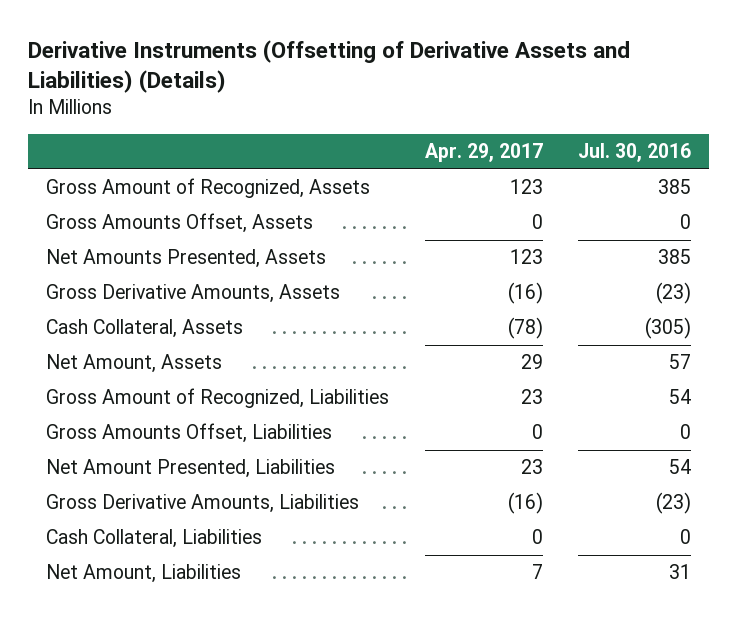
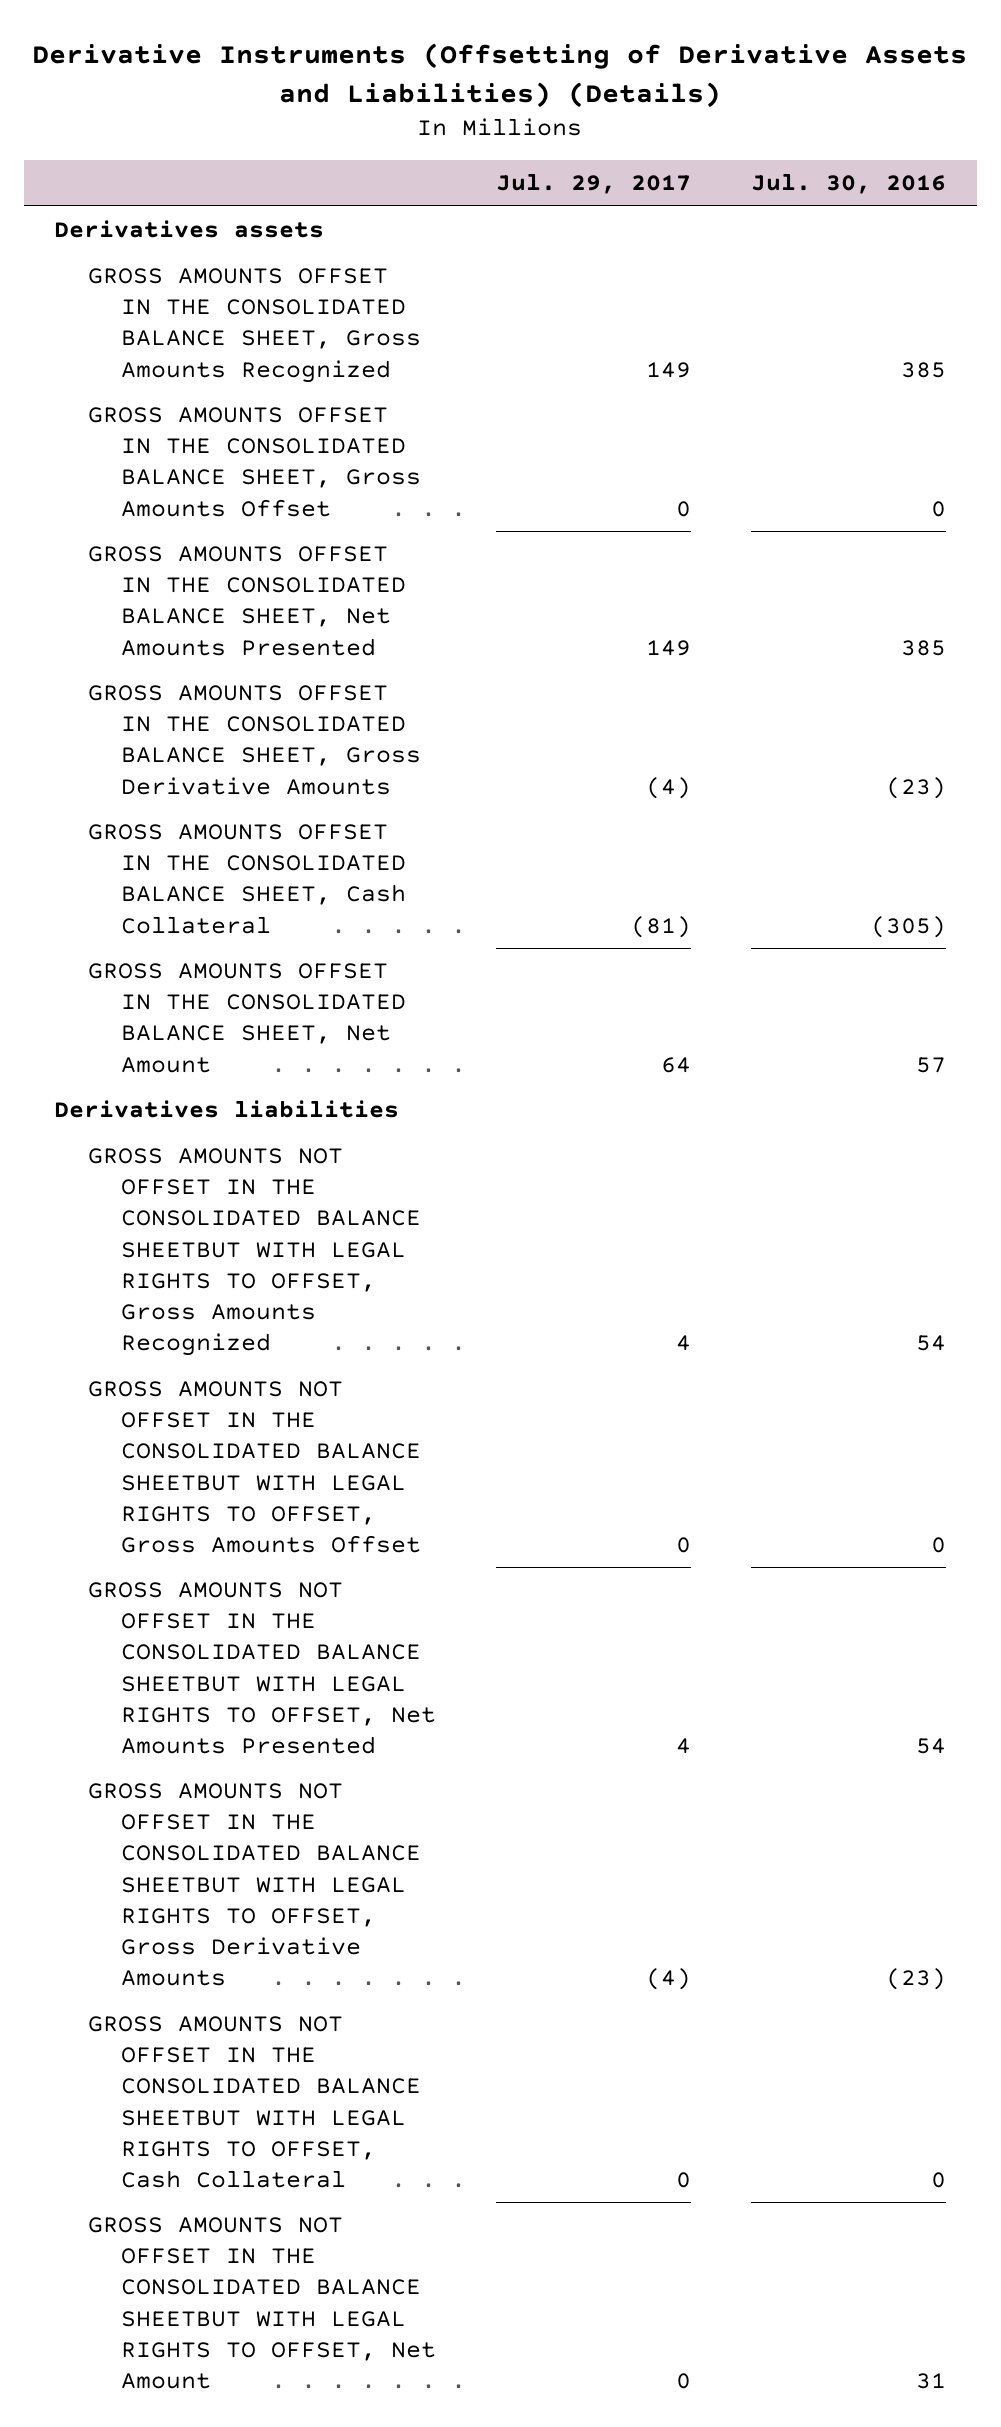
[424,143,543,163] Apr. 29, 2017 -> none
none -> [495,173,691,195] Jul. 29, 2017
none -> [54,220,325,239] Derivatives assets
[45,178,370,199] Gross Amount of Recognized, Assets -> [87,268,421,383] GROSS AMOUNTS OFFSET IN THE CONSOLIDATED BALANCE SHEET, Gross Amounts Recognized
[45,213,313,234] Gross Amounts Offset, Assets -> [87,407,421,517] GROSS AMOUNTS OFFSET IN THE CONSOLIDATED BALANCE SHEET, Gross Amounts Offset
[45,249,326,269] Net Amounts Presented, Assets -> [87,546,406,656] GROSS AMOUNTS OFFSET IN THE CONSOLIDATED BALANCE SHEET, Net Amounts Presented
[45,284,340,304] Gross Derivative Amounts, Assets -> [87,685,421,795] GROSS AMOUNTS OFFSET IN THE CONSOLIDATED BALANCE SHEET, Gross Derivative Amounts
[45,319,243,339] Cash Collateral, Assets -> [87,824,406,934] GROSS AMOUNTS OFFSET IN THE CONSOLIDATED BALANCE SHEET, Cash Collateral
[45,354,222,374] Net Amount, Assets -> [87,963,406,1073] GROSS AMOUNTS OFFSET IN THE CONSOLIDATED BALANCE SHEET, Net Amount
none -> [54,1100,400,1119] Derivatives liabilities
[45,388,389,409] Gross Amount of Recognized, Liabilities -> [87,1148,421,1356] GROSS AMOUNTS NOT OFFSET IN THE CONSOLIDATED BALANCE SHEETBUT WITH LEGAL RIGHTS TO OFFSET, Gross Amounts Recognized
[45,423,332,444] Gross Amounts Offset, Liabilities -> [87,1381,421,1553] GROSS AMOUNTS NOT OFFSET IN THE CONSOLIDATED BALANCE SHEETBUT WITH LEGAL RIGHTS TO OFFSET, Gross Amounts Offset
[45,459,335,479] Net Amount Presented, Liabilities -> [87,1582,436,1754] GROSS AMOUNTS NOT OFFSET IN THE CONSOLIDATED BALANCE SHEETBUT WITH LEGAL RIGHTS TO OFFSET, Net Amounts Presented
[45,494,359,514] Gross Derivative Amounts, Liabilities -> [87,1783,421,1986] GROSS AMOUNTS NOT OFFSET IN THE CONSOLIDATED BALANCE SHEETBUT WITH LEGAL RIGHTS TO OFFSET, Gross Derivative Amounts
[45,529,262,549] Cash Collateral, Liabilities -> [87,2016,421,2188] GROSS AMOUNTS NOT OFFSET IN THE CONSOLIDATED BALANCE SHEETBUT WITH LEGAL RIGHTS TO OFFSET, Cash Collateral
[45,564,241,584] Net Amount, Liabilities -> [87,2217,436,2389] GROSS AMOUNTS NOT OFFSET IN THE CONSOLIDATED BALANCE SHEETBUT WITH LEGAL RIGHTS TO OFFSET, Net Amount

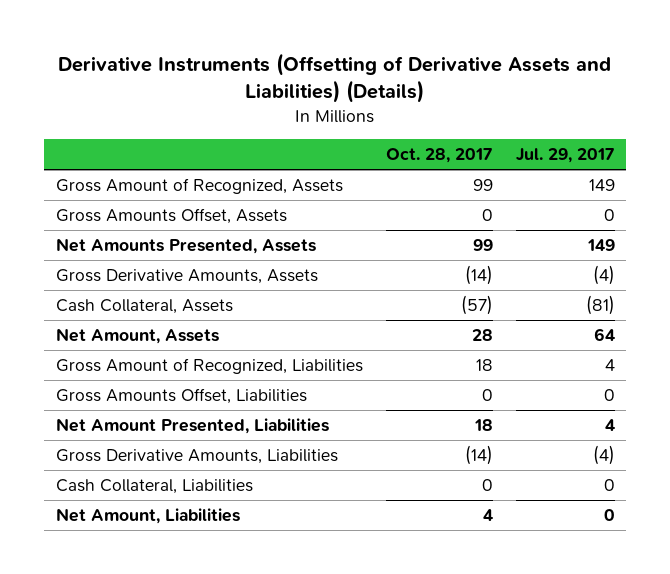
[751,173,947,195] Jul. 30, 2016 -> none
none -> [385,148,493,164] Oct. 28, 2017
[54,220,325,239] Derivatives assets -> none
[54,1100,400,1119] Derivatives liabilities -> none
[87,268,421,383] GROSS AMOUNTS OFFSET IN THE CONSOLIDATED BALANCE SHEET, Gross Amounts Recognized -> [55,178,343,195] Gross Amount of Recognized, Assets
[87,407,421,517] GROSS AMOUNTS OFFSET IN THE CONSOLIDATED BALANCE SHEET, Gross Amounts Offset -> [55,208,287,225] Gross Amounts Offset, Assets
[87,546,406,656] GROSS AMOUNTS OFFSET IN THE CONSOLIDATED BALANCE SHEET, Net Amounts Presented -> [55,238,316,255] Net Amounts Presented, Assets
[87,685,421,795] GROSS AMOUNTS OFFSET IN THE CONSOLIDATED BALANCE SHEET, Gross Derivative Amounts -> [55,269,318,285] Gross Derivative Amounts, Assets
[87,824,406,934] GROSS AMOUNTS OFFSET IN THE CONSOLIDATED BALANCE SHEET, Cash Collateral -> [55,299,233,315] Cash Collateral, Assets
[87,963,406,1073] GROSS AMOUNTS OFFSET IN THE CONSOLIDATED BALANCE SHEET, Net Amount -> [55,328,219,345] Net Amount, Assets
[87,1148,421,1356] GROSS AMOUNTS NOT OFFSET IN THE CONSOLIDATED BALANCE SHEETBUT WITH LEGAL RIGHTS TO OFFSET, Gross Amounts Recognized -> [55,358,363,375] Gross Amount of Recognized, Liabilities
[87,1381,421,1553] GROSS AMOUNTS NOT OFFSET IN THE CONSOLIDATED BALANCE SHEETBUT WITH LEGAL RIGHTS TO OFFSET, Gross Amounts Offset -> [55,388,307,405] Gross Amounts Offset, Liabilities
[87,1582,436,1754] GROSS AMOUNTS NOT OFFSET IN THE CONSOLIDATED BALANCE SHEETBUT WITH LEGAL RIGHTS TO OFFSET, Net Amounts Presented -> [55,418,329,435] Net Amount Presented, Liabilities
[87,1783,421,1986] GROSS AMOUNTS NOT OFFSET IN THE CONSOLIDATED BALANCE SHEETBUT WITH LEGAL RIGHTS TO OFFSET, Gross Derivative Amounts -> [55,449,338,465] Gross Derivative Amounts, Liabilities
[87,2016,421,2188] GROSS AMOUNTS NOT OFFSET IN THE CONSOLIDATED BALANCE SHEETBUT WITH LEGAL RIGHTS TO OFFSET, Cash Collateral -> [55,479,253,495] Cash Collateral, Liabilities
[87,2217,436,2389] GROSS AMOUNTS NOT OFFSET IN THE CONSOLIDATED BALANCE SHEETBUT WITH LEGAL RIGHTS TO OFFSET, Net Amount -> [55,508,240,525] Net Amount, Liabilities

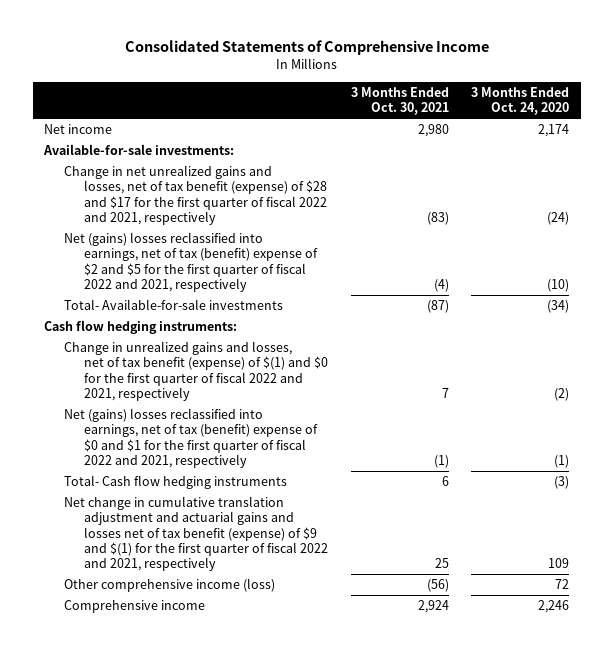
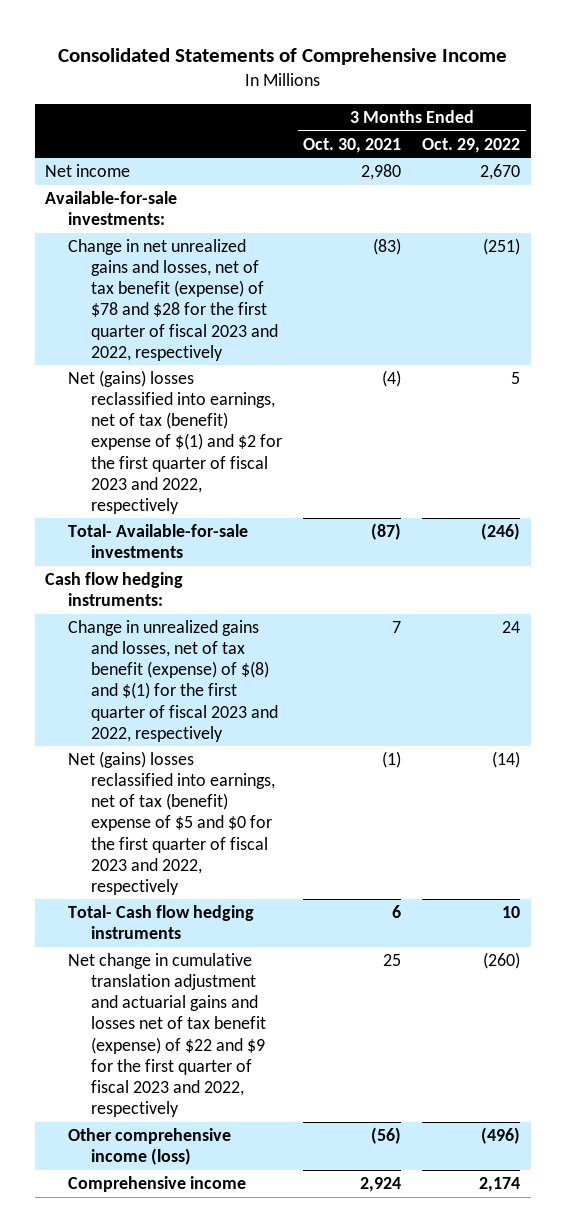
[471,87,570,116] 3 Months Ended Oct. 24, 2020 -> none
none -> [422,137,521,153] Oct. 29, 2022
[64,165,327,225] Change in net unrealized gains and losses, net of tax benefit (expense) of $28 and $17 for the first quarter of fiscal 2022 and 2021, respectively -> [68,239,279,361] Change in net unrealized gains and losses, net of tax benefit (expense) of $78 and $28 for the first quarter of fiscal 2023 and 2022, respectively
[64,232,318,292] Net (gains) losses reclassified into earnings, net of tax (benefit) expense of $2 and $5 for the first quarter of fiscal 2022 and 2021, respectively -> [68,370,283,514] Net (gains) losses reclassified into earnings, net of tax (benefit) expense of $(1) and $2 for the first quarter of fiscal 2023 and 2022, respectively
[64,341,328,401] Change in unrealized gains and losses, net of tax benefit (expense) of $(1) and $0 for the first quarter of fiscal 2022 and 2021, respectively -> [68,620,279,742] Change in unrealized gains and losses, net of tax benefit (expense) of $(8) and $(1) for the first quarter of fiscal 2023 and 2022, respectively
[64,408,318,468] Net (gains) losses reclassified into earnings, net of tax (benefit) expense of $0 and $1 for the first quarter of fiscal 2022 and 2021, respectively -> [68,751,276,895] Net (gains) losses reclassified into earnings, net of tax (benefit) expense of $5 and $0 for the first quarter of fiscal 2023 and 2022, respectively
[64,496,328,572] Net change in cumulative translation adjustment and actuarial gains and losses net of tax benefit (expense) of $9 and $(1) for the first quarter of fiscal 2022 and 2021, respectively -> [68,953,267,1117] Net change in cumulative translation adjustment and actuarial gains and losses net of tax benefit (expense) of $22 and $9 for the first quarter of fiscal 2023 and 2022, respectively

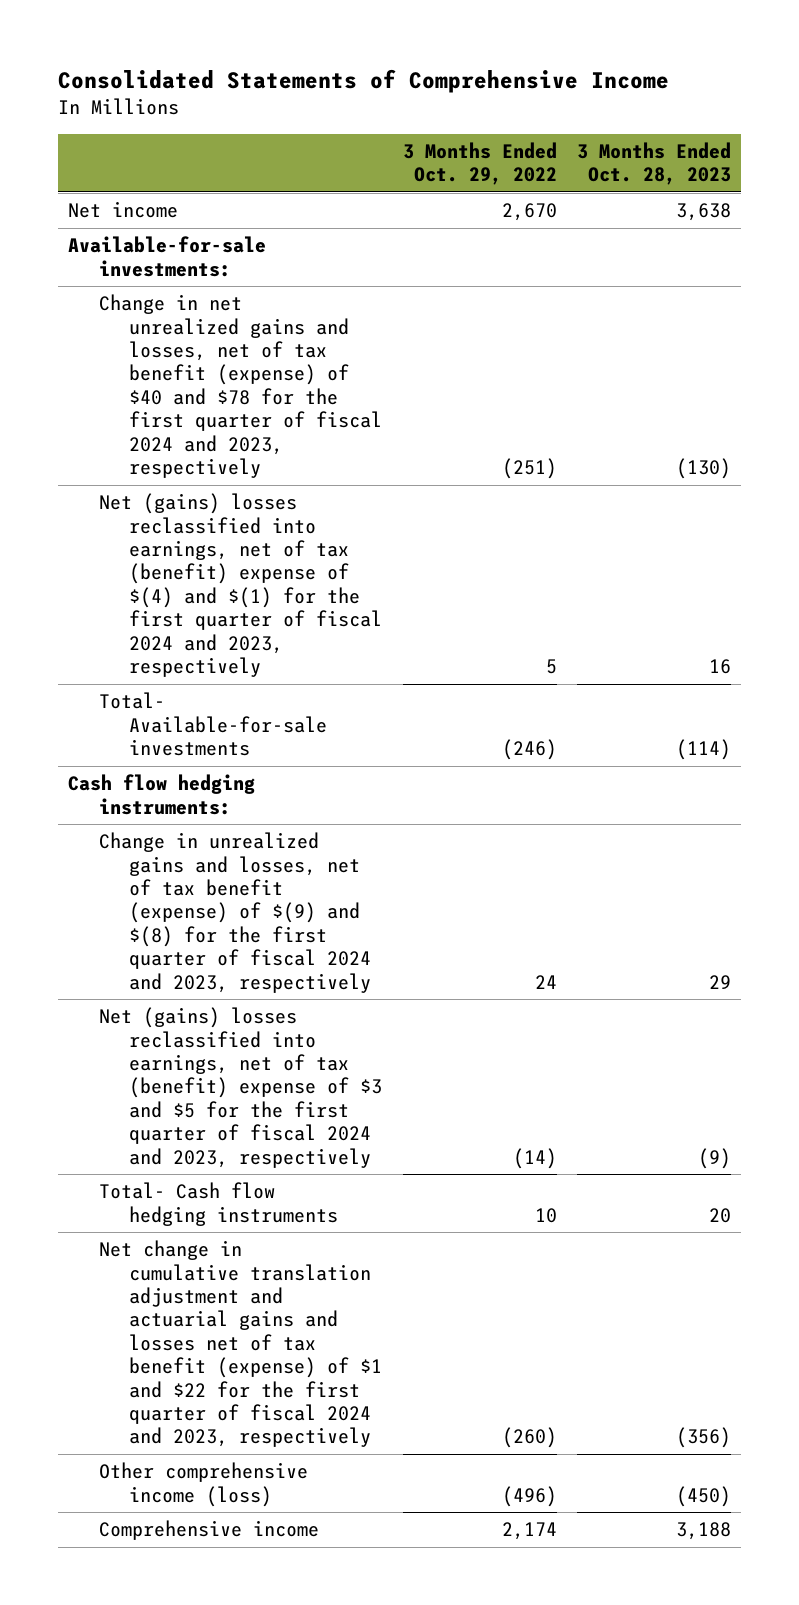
[303,137,402,153] Oct. 30, 2021 -> none
none -> [577,141,732,186] 3 Months Ended Oct. 28, 2023
[68,239,279,361] Change in net unrealized gains and losses, net of tax benefit (expense) of $78 and $28 for the first quarter of fiscal 2023 and 2022, respectively -> [98,294,383,479] Change in net unrealized gains and losses, net of tax benefit (expense) of $40 and $78 for the first quarter of fiscal 2024 and 2023, respectively
[68,370,283,514] Net (gains) losses reclassified into earnings, net of tax (benefit) expense of $(1) and $2 for the first quarter of fiscal 2023 and 2022, respectively -> [98,493,383,678] Net (gains) losses reclassified into earnings, net of tax (benefit) expense of $(4) and $(1) for the first quarter of fiscal 2024 and 2023, respectively
[68,620,279,742] Change in unrealized gains and losses, net of tax benefit (expense) of $(8) and $(1) for the first quarter of fiscal 2023 and 2022, respectively -> [98,832,372,993] Change in unrealized gains and losses, net of tax benefit (expense) of $(9) and $(8) for the first quarter of fiscal 2024 and 2023, respectively
[68,751,276,895] Net (gains) losses reclassified into earnings, net of tax (benefit) expense of $5 and $0 for the first quarter of fiscal 2023 and 2022, respectively -> [98,1007,383,1168] Net (gains) losses reclassified into earnings, net of tax (benefit) expense of $3 and $5 for the first quarter of fiscal 2024 and 2023, respectively
[68,953,267,1117] Net change in cumulative translation adjustment and actuarial gains and losses net of tax benefit (expense) of $22 and $9 for the first quarter of fiscal 2023 and 2022, respectively -> [98,1240,383,1448] Net change in cumulative translation adjustment and actuarial gains and losses net of tax benefit (expense) of $1 and $22 for the first quarter of fiscal 2024 and 2023, respectively

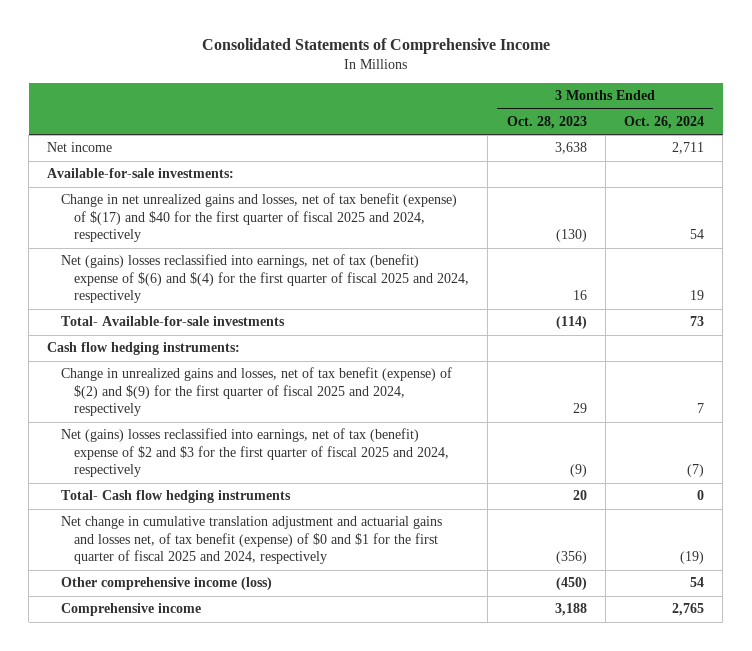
[402,141,557,186] 3 Months Ended Oct. 29, 2022 -> none
none -> [624,115,705,129] Oct. 26, 2024
[98,294,383,479] Change in net unrealized gains and losses, net of tax benefit (expense) of $40 and $78 for the first quarter of fiscal 2024 and 2023, respectively -> [60,193,457,243] Change in net unrealized gains and losses, net of tax benefit (expense) of $(17) and $40 for the first quarter of fiscal 2025 and 2024, respectively
[98,493,383,678] Net (gains) losses reclassified into earnings, net of tax (benefit) expense of $(4) and $(1) for the first quarter of fiscal 2024 and 2023, respectively -> [60,254,470,304] Net (gains) losses reclassified into earnings, net of tax (benefit) expense of $(6) and $(4) for the first quarter of fiscal 2025 and 2024, respectively
[98,832,372,993] Change in unrealized gains and losses, net of tax benefit (expense) of $(9) and $(8) for the first quarter of fiscal 2024 and 2023, respectively -> [60,367,452,417] Change in unrealized gains and losses, net of tax benefit (expense) of $(2) and $(9) for the first quarter of fiscal 2025 and 2024, respectively
[98,1007,383,1168] Net (gains) losses reclassified into earnings, net of tax (benefit) expense of $3 and $5 for the first quarter of fiscal 2024 and 2023, respectively -> [60,428,450,478] Net (gains) losses reclassified into earnings, net of tax (benefit) expense of $2 and $3 for the first quarter of fiscal 2025 and 2024, respectively
[98,1240,383,1448] Net change in cumulative translation adjustment and actuarial gains and losses net of tax benefit (expense) of $1 and $22 for the first quarter of fiscal 2024 and 2023, respectively -> [60,516,442,565] Net change in cumulative translation adjustment and actuarial gains and losses net, of tax benefit (expense) of $0 and $1 for the first quarter of fiscal 2025 and 2024, respectively

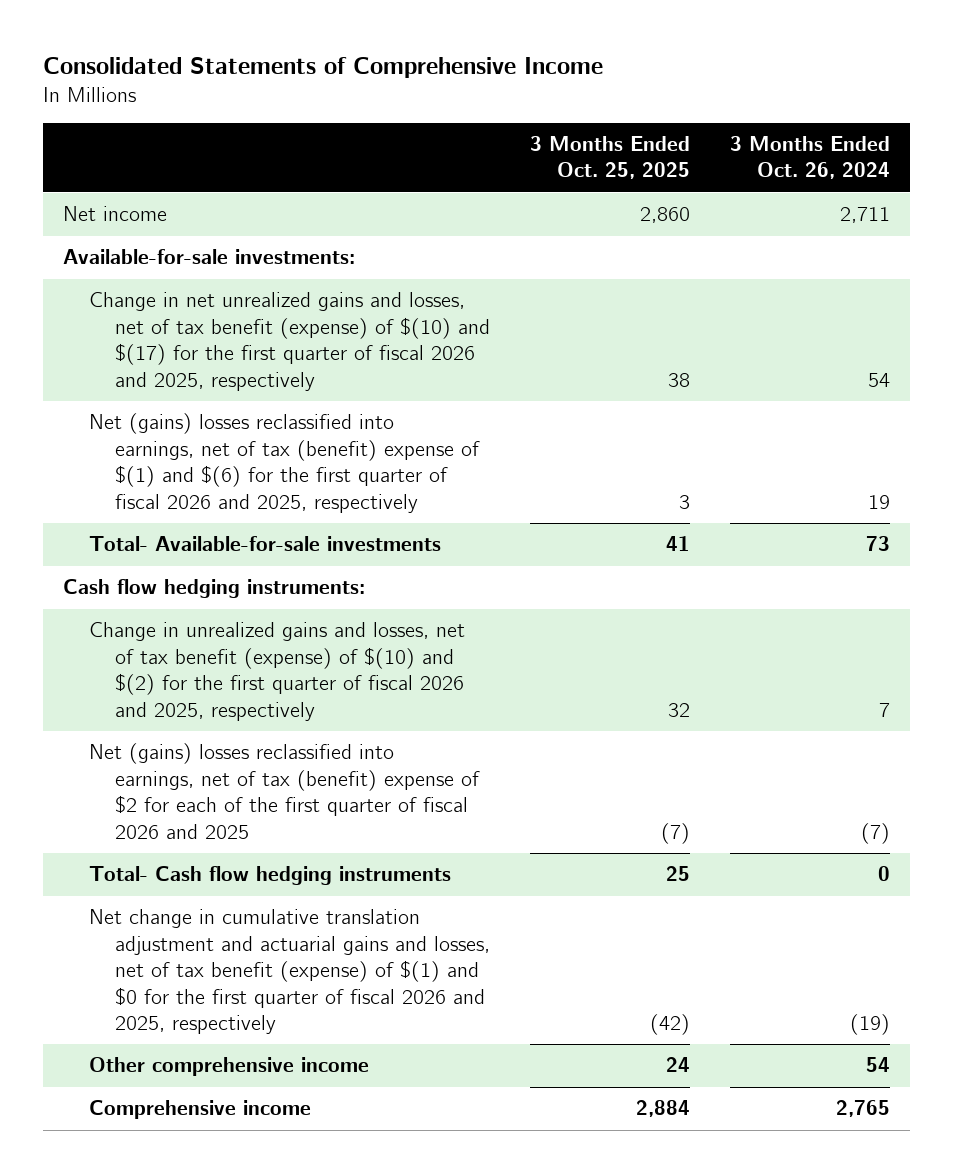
[506,115,587,129] Oct. 28, 2023 -> none
none -> [530,136,691,180] 3 Months Ended Oct. 25, 2025
[60,193,457,243] Change in net unrealized gains and losses, net of tax benefit (expense) of $(17) and $40 for the first quarter of fiscal 2025 and 2024, respectively -> [89,292,491,391] Change in net unrealized gains and losses, net of tax benefit (expense) of $(10) and $(17) for the first quarter of fiscal 2026 and 2025, respectively
[60,254,470,304] Net (gains) losses reclassified into earnings, net of tax (benefit) expense of $(6) and $(4) for the first quarter of fiscal 2025 and 2024, respectively -> [89,413,481,513] Net (gains) losses reclassified into earnings, net of tax (benefit) expense of $(1) and $(6) for the first quarter of fiscal 2026 and 2025, respectively
[60,367,452,417] Change in unrealized gains and losses, net of tax benefit (expense) of $(2) and $(9) for the first quarter of fiscal 2025 and 2024, respectively -> [89,622,466,721] Change in unrealized gains and losses, net of tax benefit (expense) of $(10) and $(2) for the first quarter of fiscal 2026 and 2025, respectively
[60,428,450,478] Net (gains) losses reclassified into earnings, net of tax (benefit) expense of $2 and $3 for the first quarter of fiscal 2025 and 2024, respectively -> [89,743,481,839] Net (gains) losses reclassified into earnings, net of tax (benefit) expense of $2 for each of the first quarter of fiscal 2026 and 2025
[60,516,442,565] Net change in cumulative translation adjustment and actuarial gains and losses net, of tax benefit (expense) of $0 and $1 for the first quarter of fiscal 2025 and 2024, respectively -> [89,909,491,1034] Net change in cumulative translation adjustment and actuarial gains and losses, net of tax benefit (expense) of $(1) and $0 for the first quarter of fiscal 2026 and 2025, respectively
[60,577,272,591] Other comprehensive income (loss) -> [89,1057,370,1077] Other comprehensive income

